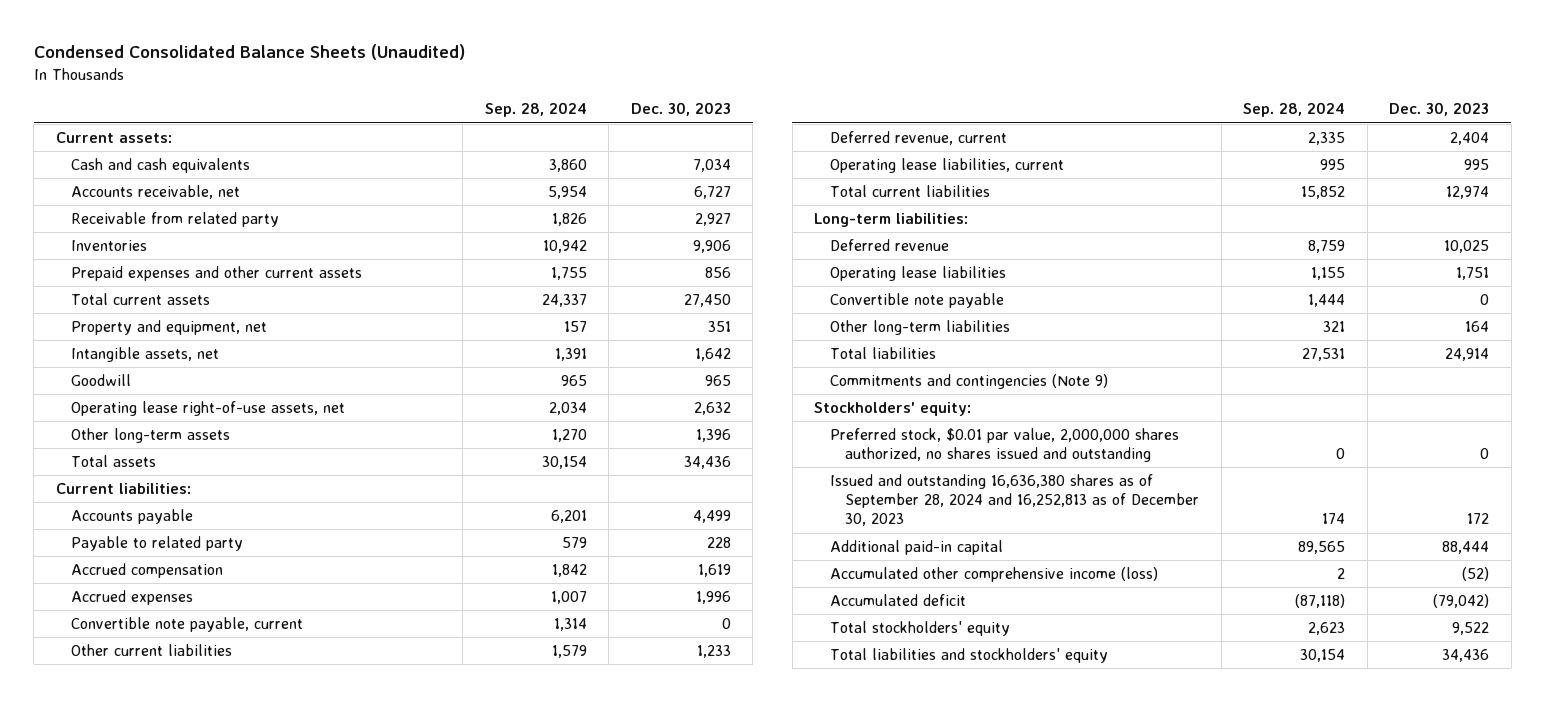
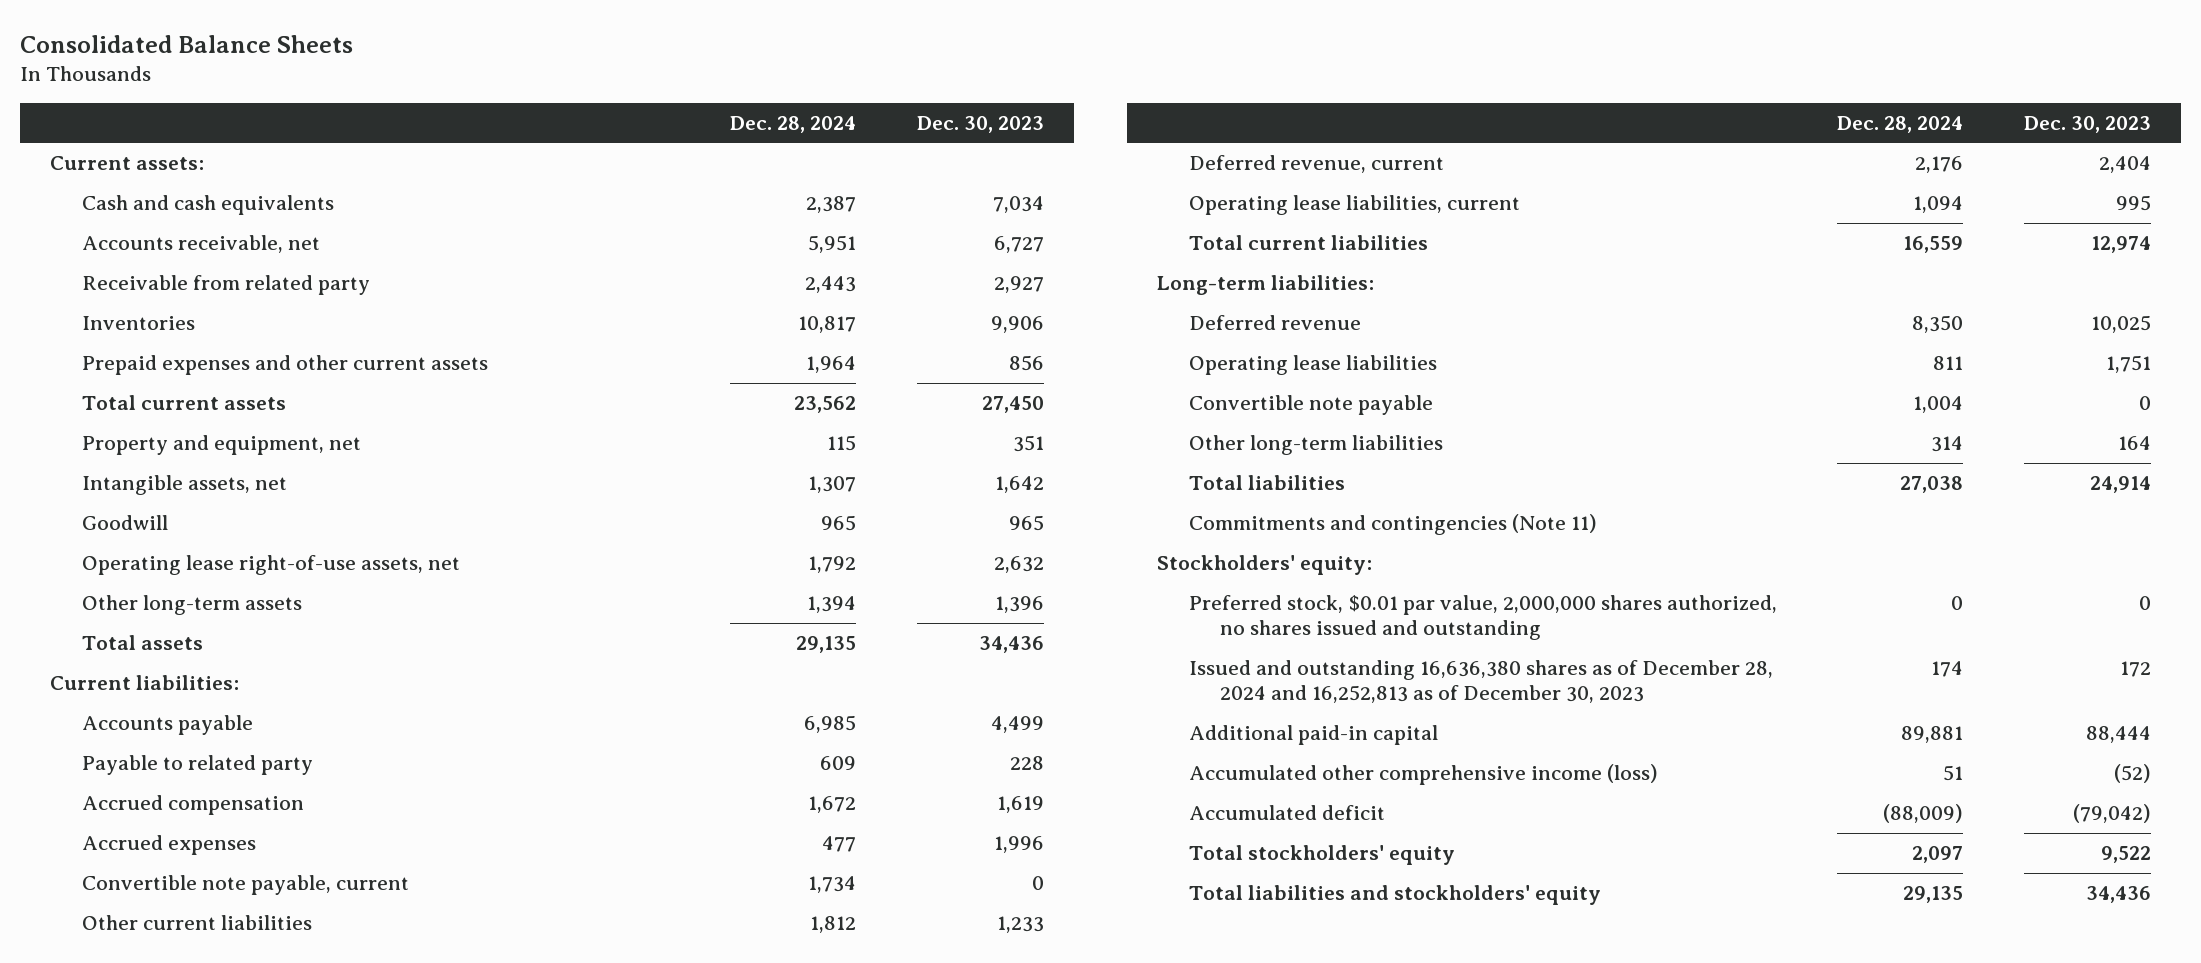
[33,44,465,61] Condensed Consolidated Balance Sheets (Unaudited) -> [19,34,353,53] Consolidated Balance Sheets
[484,102,587,118] Sep. 28, 2024 -> none
none -> [730,115,857,133] Dec. 28, 2024
[829,373,1108,389] Commitments and contingencies (Note 9) -> [1188,514,1597,536] Commitments and contingencies (Note 11)
[829,473,1200,527] Issued and outstanding 16,636,380 shares as of September 28, 2024 and 16,252,813 as of December 30, 2023 -> [1188,660,1773,704] Issued and outstanding 16,636,380 shares as of December 28, 2024 and 16,252,813 as of December 30, 2023

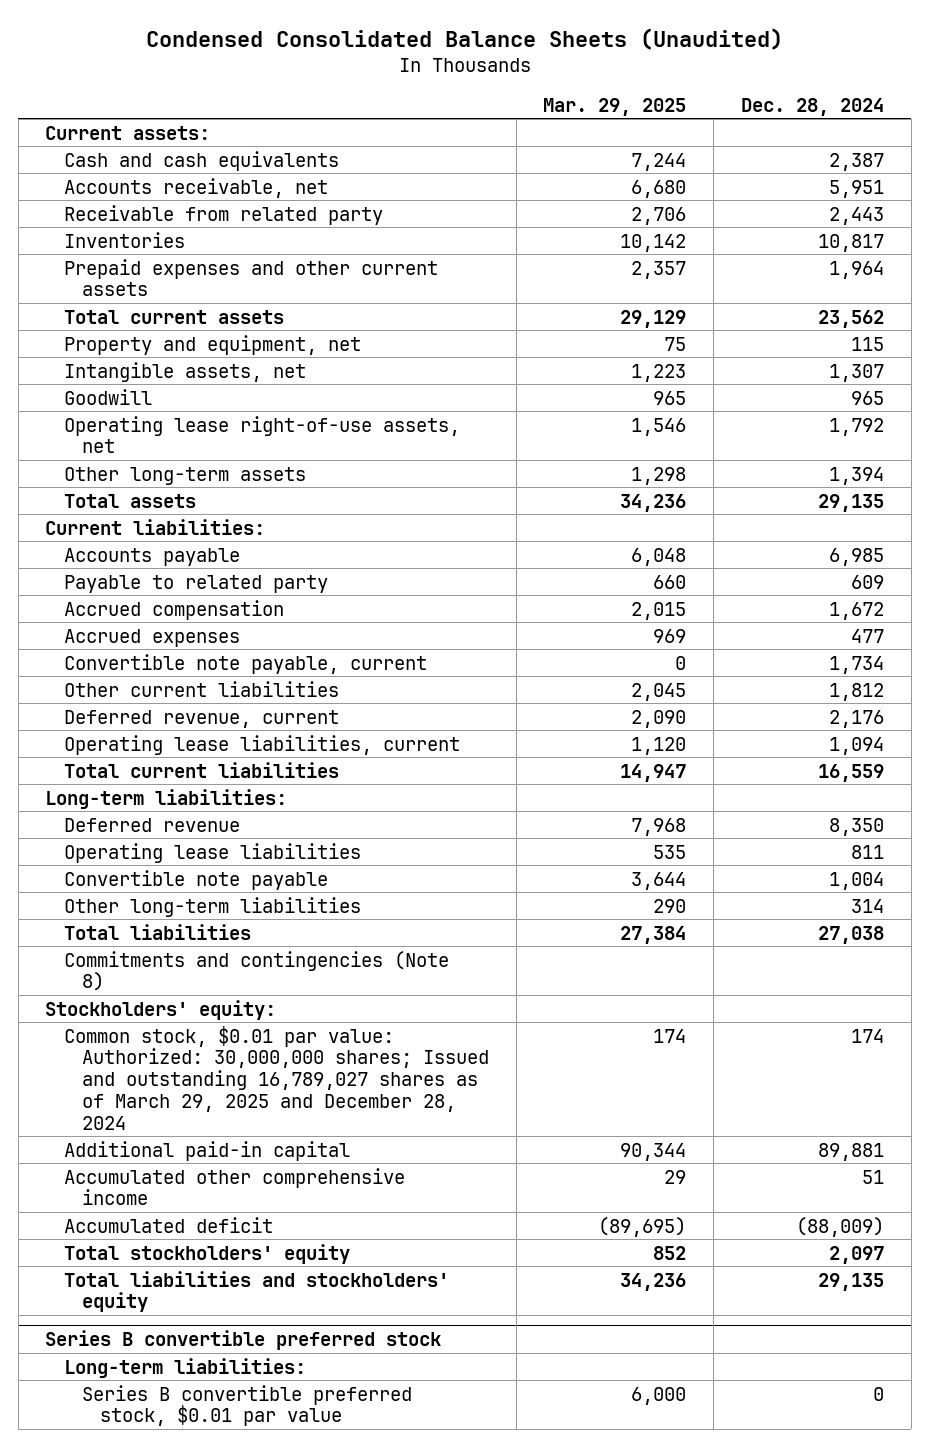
[19,34,353,53] Consolidated Balance Sheets -> [145,28,783,51] Condensed Consolidated Balance Sheets (Unaudited)
[916,115,1044,133] Dec. 30, 2023 -> none
none -> [543,97,687,116] Mar. 29, 2025
[1188,514,1597,536] Commitments and contingencies (Note 11) -> [63,950,449,992] Commitments and contingencies (Note 8)
[1188,595,1777,641] Preferred stock, $0.01 par value, 2,000,000 shares authorized, no shares issued and outstanding -> none
[1188,660,1773,704] Issued and outstanding 16,636,380 shares as of December 28, 2024 and 16,252,813 as of December 30, 2023 -> [63,1025,489,1130] Common stock, $0.01 par value: Authorized: 30,000,000 shares; Issued and outstanding 16,789,027 shares as of March 29, 2025 and December 28, 2024
[1188,764,1658,786] Accumulated other comprehensive income (loss) -> [63,1167,405,1206] Accumulated other comprehensive income
none -> [45,1330,442,1351] Series B convertible preferred stock
none -> [63,1357,306,1378] Long-term liabilities:
none -> [81,1384,412,1427] Series B convertible preferred stock, $0.01 par value

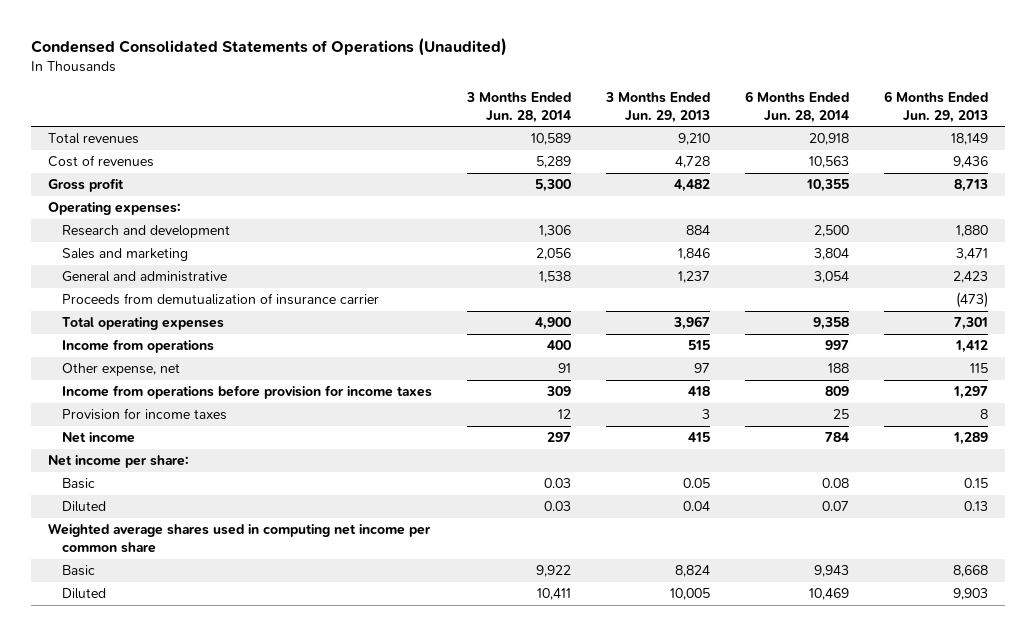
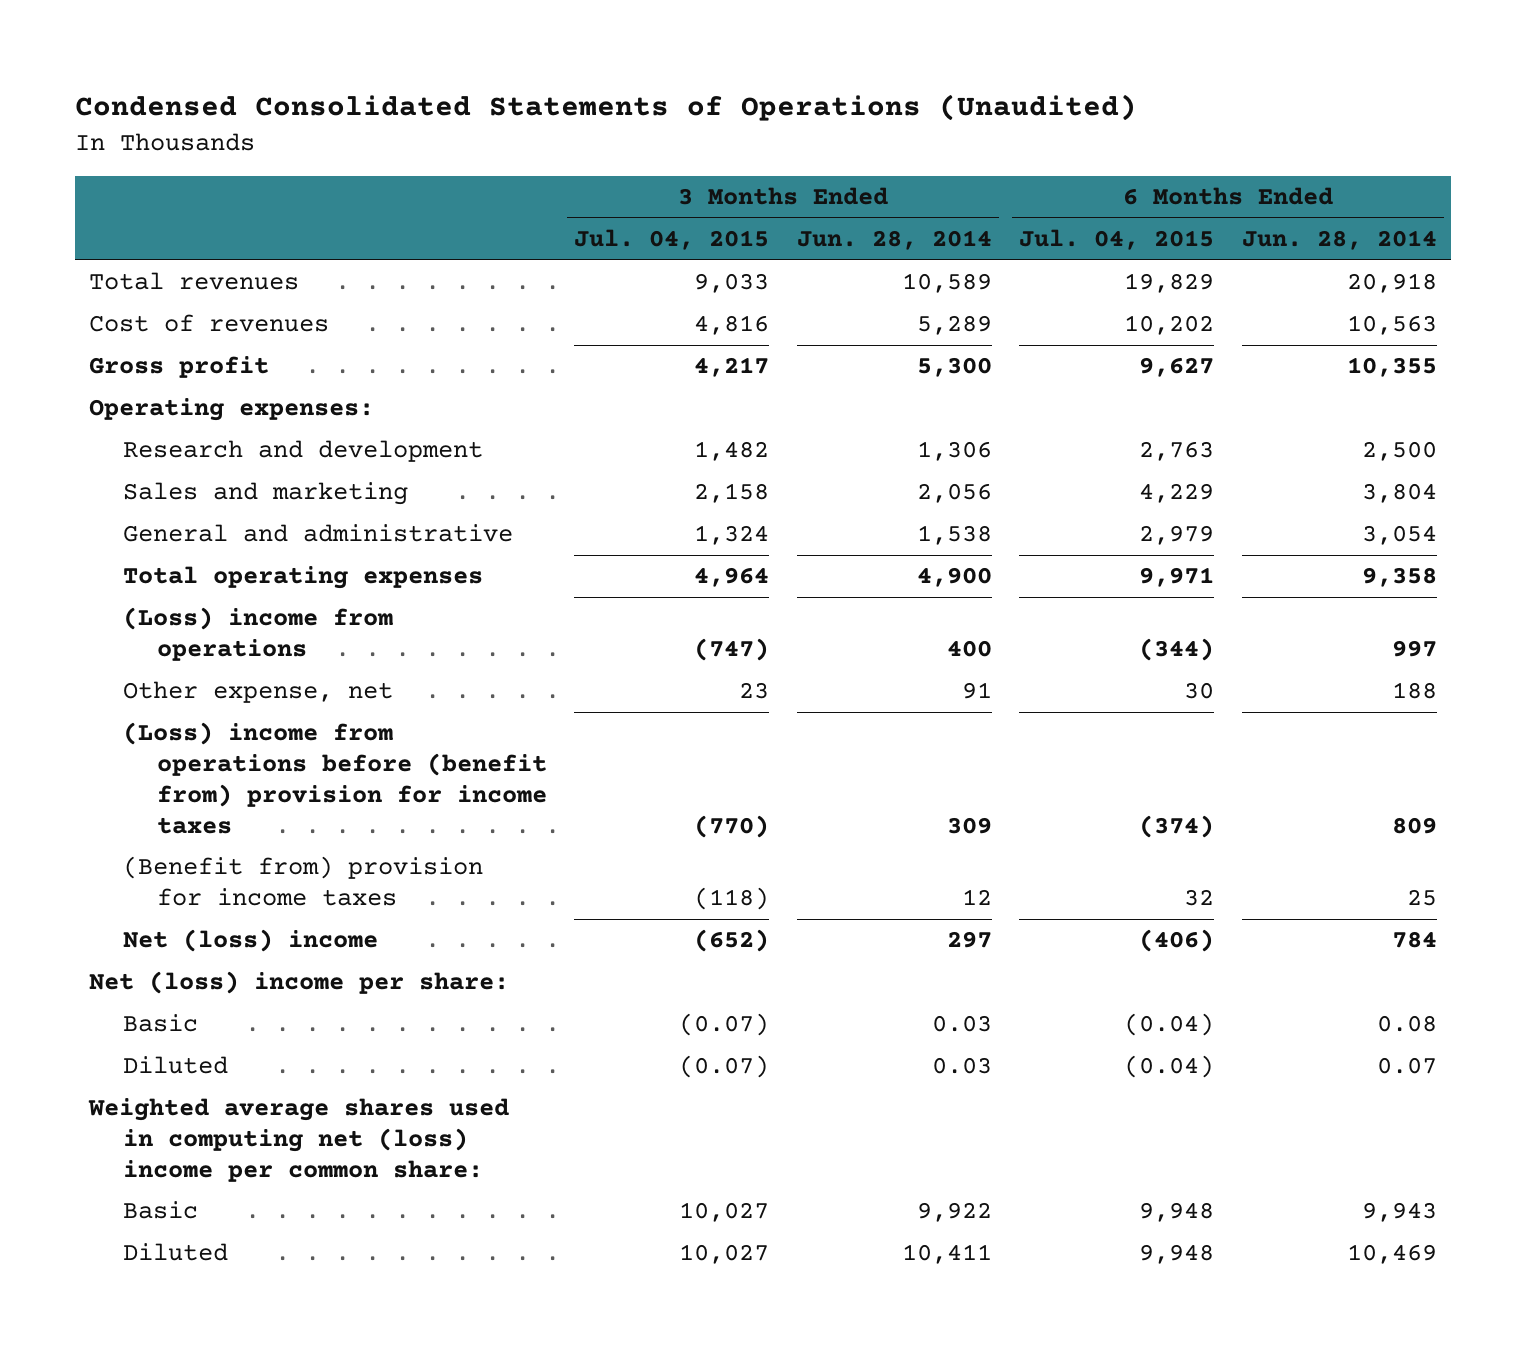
[604,91,710,123] 3 Months Ended Jun. 29, 2013 -> none
[883,90,988,123] 6 Months Ended Jun. 29, 2013 -> none
none -> [574,229,770,251] Jul. 04, 2015
none -> [1019,229,1215,251] Jul. 04, 2015
[61,293,379,306] Proceeds from demutualization of insurance carrier -> none
[61,339,214,354] Income from operations -> [122,607,393,662] (Loss) income from operations
[61,385,432,400] Income from operations before provision for income taxes -> [122,722,547,834] (Loss) income from operations before (benefit from) provision for income taxes
[61,408,227,421] Provision for income taxes -> [122,856,483,907] (Benefit from) provision for income taxes
[61,432,135,444] Net income -> [122,929,378,953] Net (loss) income
[48,455,190,469] Net income per share: -> [89,971,510,995] Net (loss) income per share:
[48,523,432,554] Weighted average shares used in computing net income per common share -> [88,1098,510,1182] Weighted average shares used in computing net (loss) income per common share:

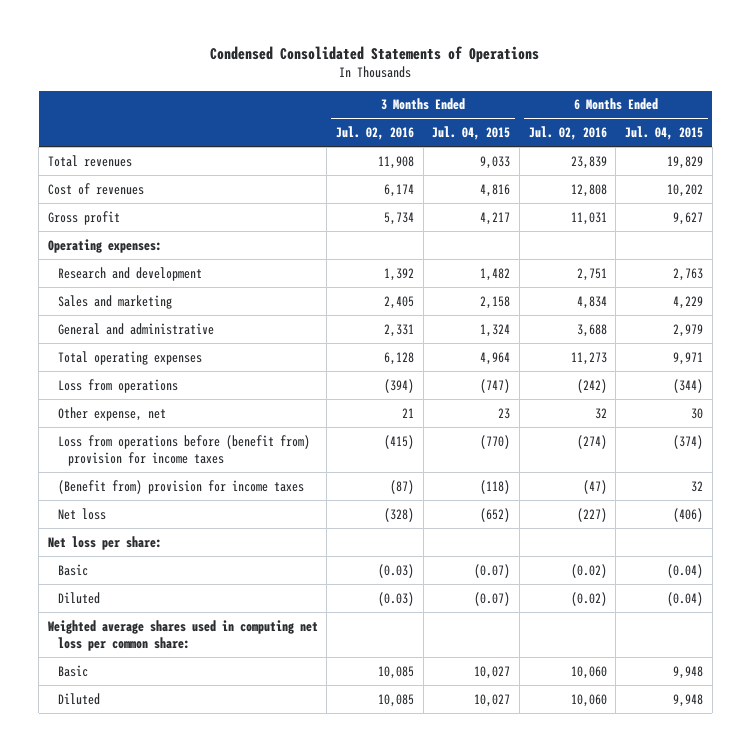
[75,94,1138,122] Condensed Consolidated Statements of Operations (Unaudited) -> [210,46,540,64] Condensed Consolidated Statements of Operations
[796,230,992,251] Jun. 28, 2014 -> none
[1241,230,1437,251] Jun. 28, 2014 -> none
none -> [336,126,415,141] Jul. 02, 2016
none -> [528,126,607,141] Jul. 02, 2016
[122,607,393,662] (Loss) income from operations -> [57,378,178,393] Loss from operations
[122,722,547,834] (Loss) income from operations before (benefit from) provision for income taxes -> [57,434,310,466] Loss from operations before (benefit from) provision for income taxes
[122,929,378,953] Net (loss) income -> [57,507,106,520] Net loss
[89,971,510,995] Net (loss) income per share: -> [47,535,162,550] Net loss per share:
[88,1098,510,1182] Weighted average shares used in computing net (loss) income per common share: -> [47,619,318,651] Weighted average shares used in computing net loss per common share:

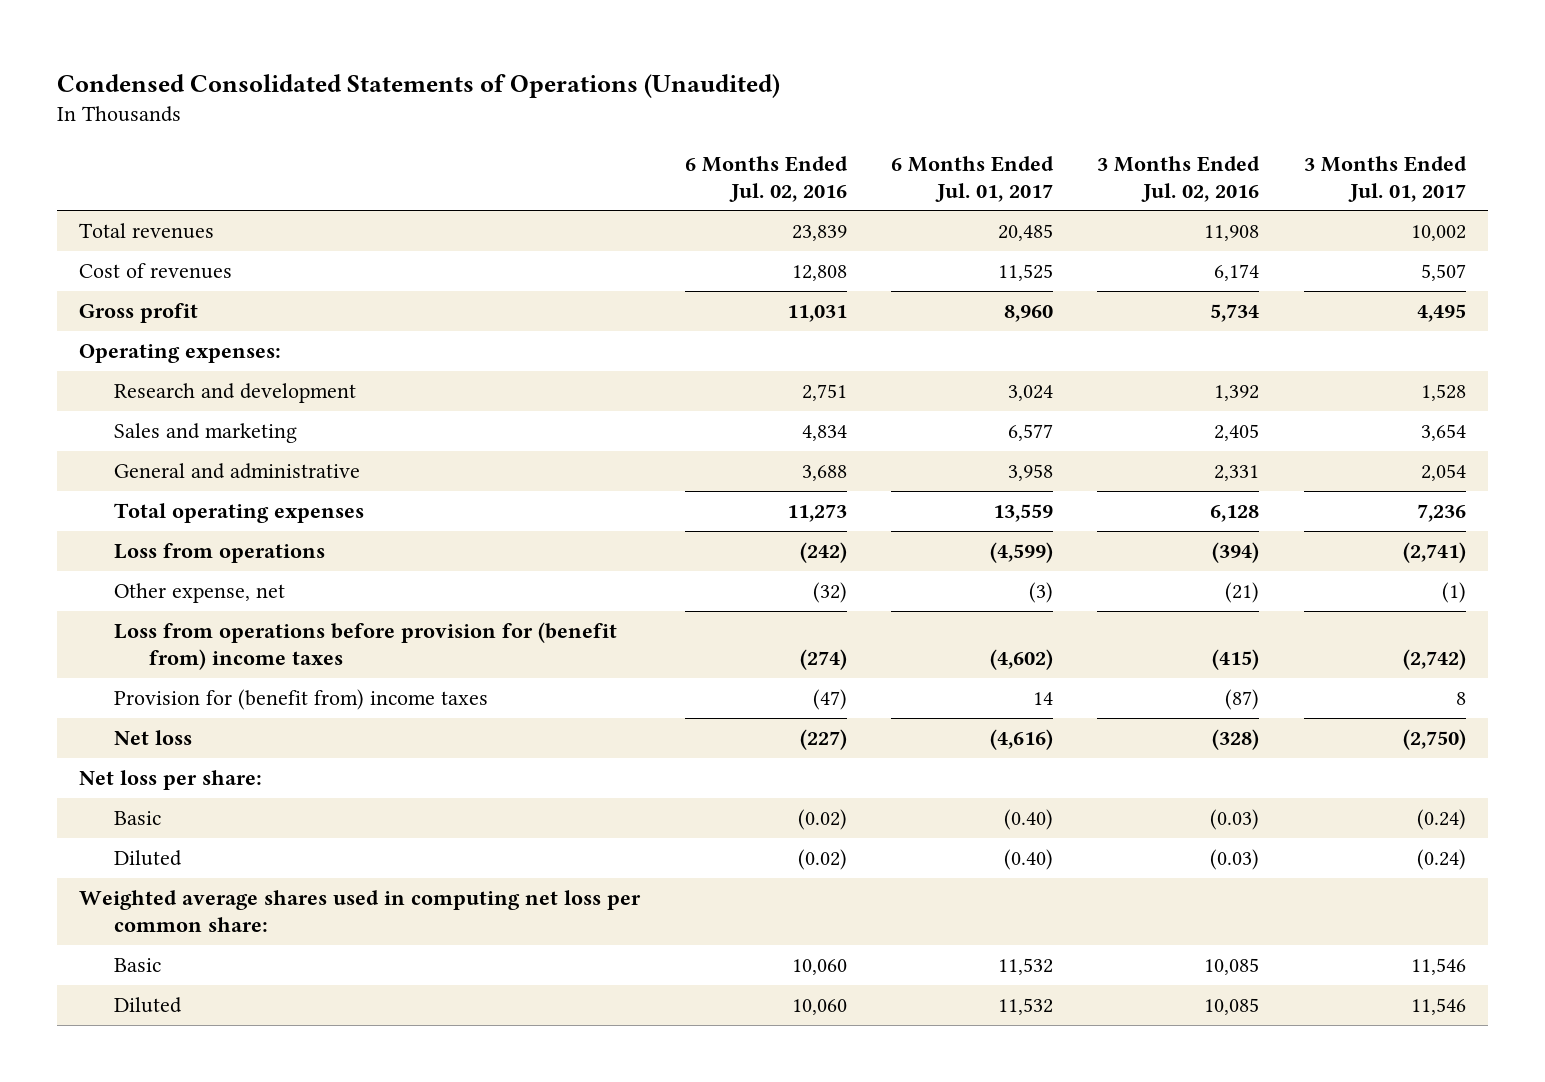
[210,46,540,64] Condensed Consolidated Statements of Operations -> [57,73,781,98] Condensed Consolidated Statements of Operations (Unaudited)
[432,126,511,141] Jul. 04, 2015 -> none
[625,126,704,141] Jul. 04, 2015 -> none
none -> [890,155,1054,202] 6 Months Ended Jul. 01, 2017
none -> [1303,155,1467,202] 3 Months Ended Jul. 01, 2017
[402,407,415,418] 21 -> [1225,582,1260,604] (21)
[594,407,607,419] 32 -> [812,582,847,604] (32)
[57,434,310,466] Loss from operations before (benefit from) provision for income taxes -> [113,622,617,670] Loss from operations before provision for (benefit from) income taxes
[57,479,304,494] (Benefit from) provision for income taxes -> [113,689,488,711] Provision for (benefit from) income taxes

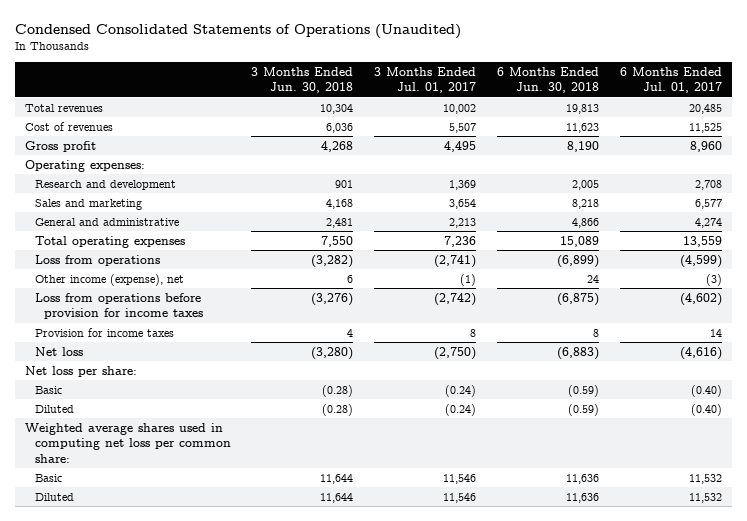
[684,155,848,202] 6 Months Ended Jul. 02, 2016 -> none
[1097,155,1261,202] 3 Months Ended Jul. 02, 2016 -> none
none -> [251,66,354,94] 3 Months Ended Jun. 30, 2018
none -> [496,66,599,94] 6 Months Ended Jun. 30, 2018
[1007,385,1053,402] 3,024 -> [694,179,722,190] 2,708
[1420,384,1466,402] 1,528 -> [449,179,477,190] 1,369
[1007,464,1053,482] 3,958 -> [694,217,722,228] 4,274
[1420,464,1466,482] 2,054 -> [449,217,477,228] 2,213
[113,583,285,604] Other expense, net -> [34,273,184,286] Other income (expense), net
[113,622,617,670] Loss from operations before provision for (benefit from) income taxes -> [34,292,204,320] Loss from operations before provision for income taxes
[113,689,488,711] Provision for (benefit from) income taxes -> [34,327,174,337] Provision for income taxes

